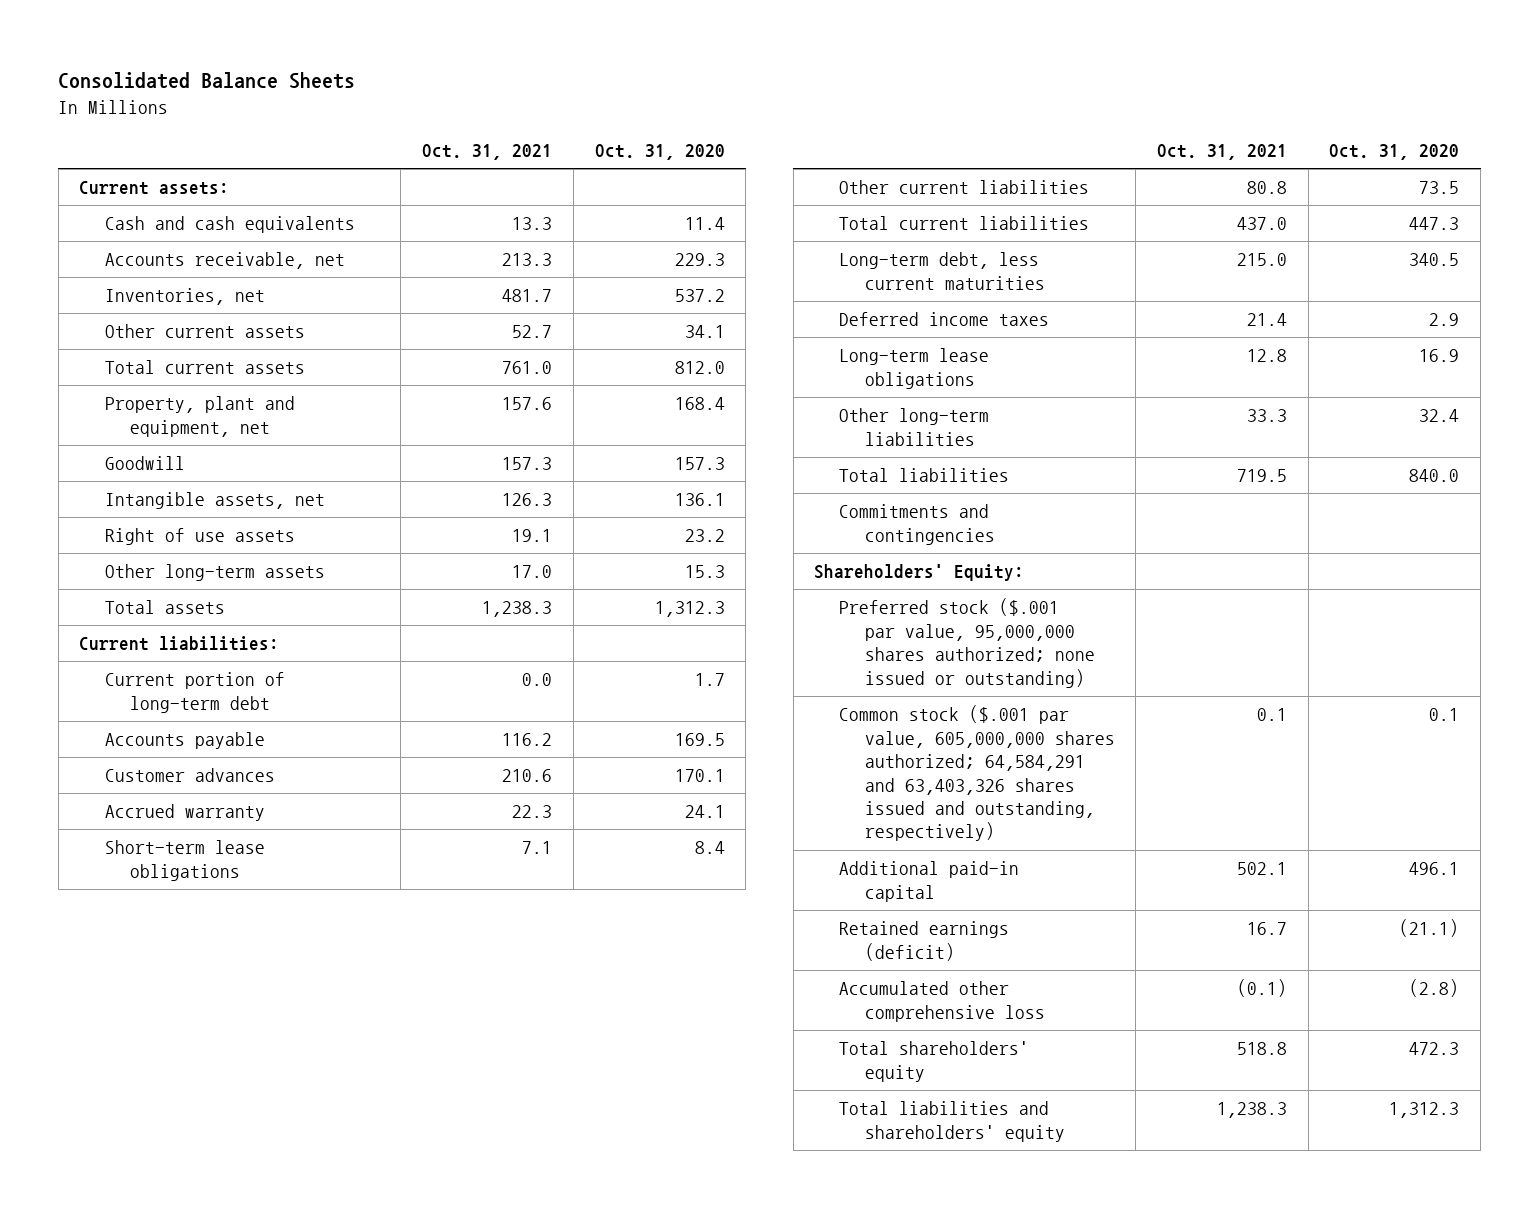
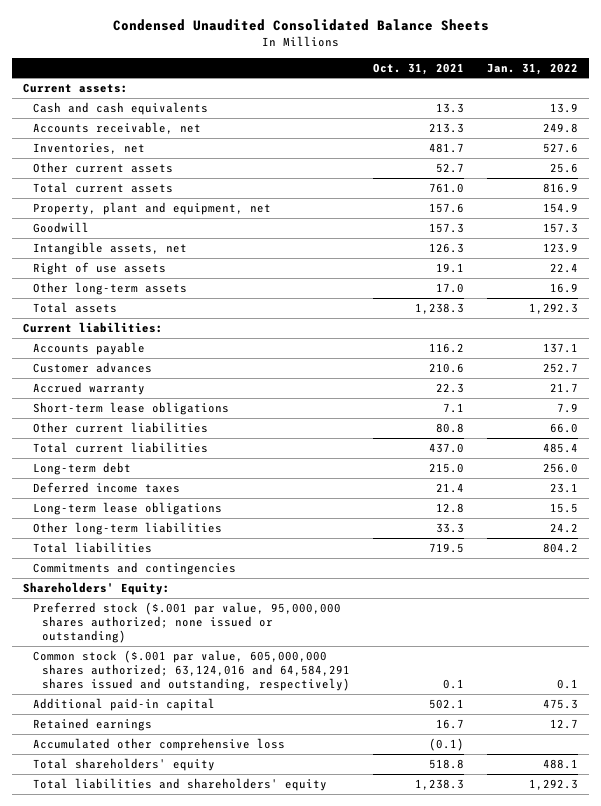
[58,72,356,90] Consolidated Balance Sheets -> [112,19,489,32] Condensed Unaudited Consolidated Balance Sheets
[594,144,725,161] Oct. 31, 2020 -> none
none -> [486,62,578,75] Jan. 31, 2022
[104,672,285,713] Current portion of long-term debt -> none
[839,252,1045,290] Long-term debt, less current maturities -> [32,461,131,475] Long-term debt
[839,705,1115,842] Common stock ($.001 par value, 605,000,000 shares authorized; 64,584,291 and 63,403,326 shares issued and outstanding, respectively) -> [32,649,351,692] Common stock ($.001 par value, 605,000,000 shares authorized; 63,124,016 and 64,584,291 shares issued and outstanding, respectively)
[839,921,1010,961] Retained earnings (deficit) -> [32,717,152,731] Retained earnings

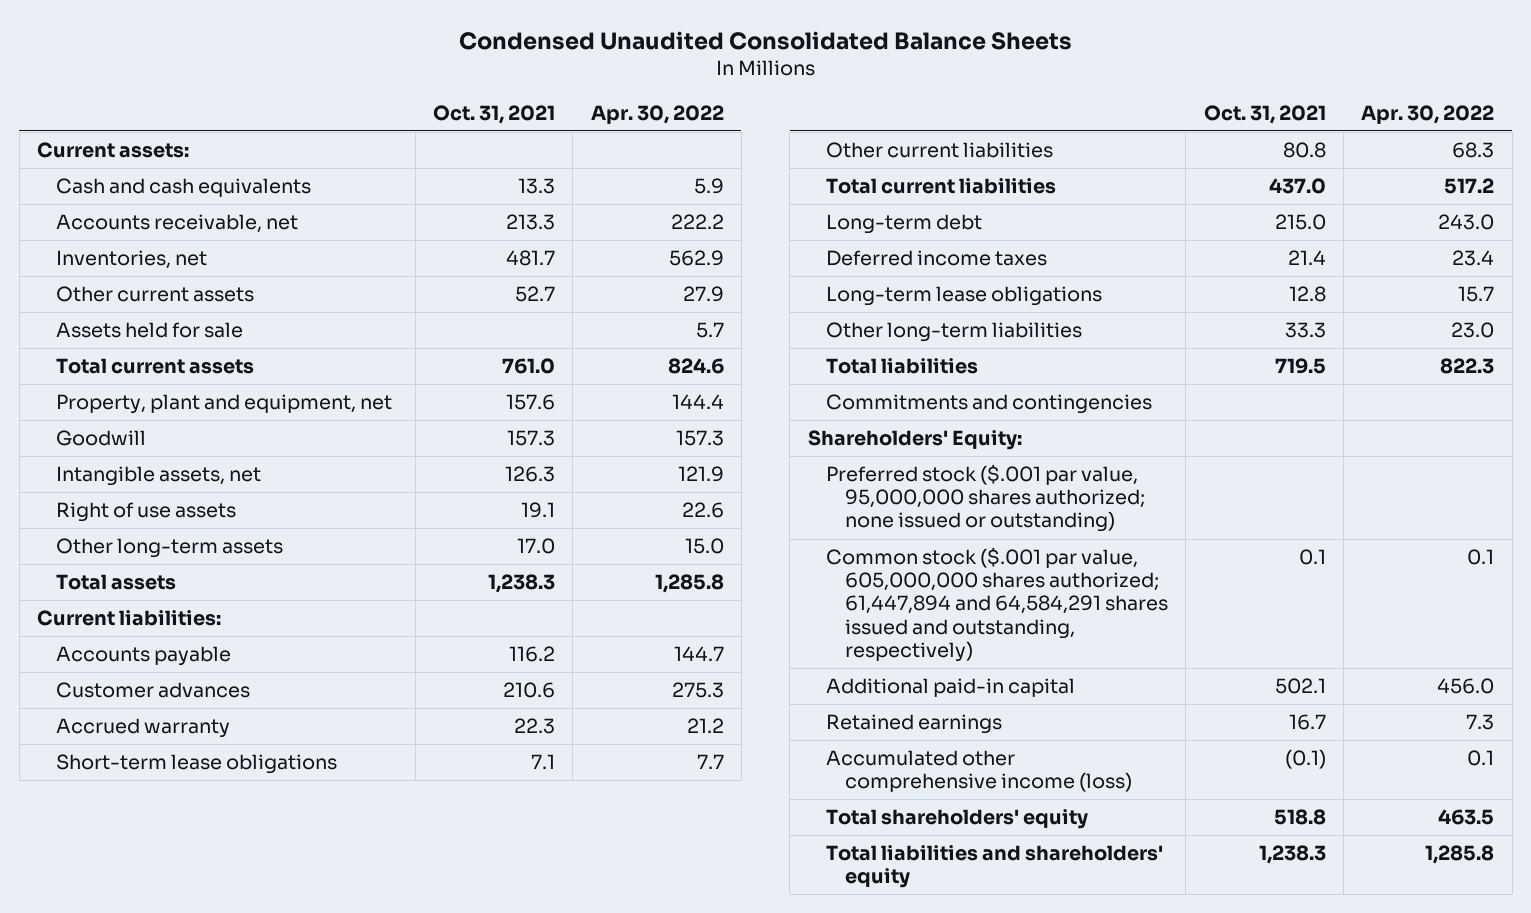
[486,62,578,75] Jan. 31, 2022 -> none
none -> [590,104,724,124] Apr. 30, 2022
none -> [55,322,243,339] Assets held for sale
[32,649,351,692] Common stock ($.001 par value, 605,000,000 shares authorized; 63,124,016 and 64,584,291 shares issued and outstanding, respectively) -> [826,547,1168,662] Common stock ($.001 par value, 605,000,000 shares authorized; 61,447,894 and 64,584,291 shares issued and outstanding, respectively)
[32,737,285,751] Accumulated other comprehensive loss -> [826,750,1132,793] Accumulated other comprehensive income (loss)

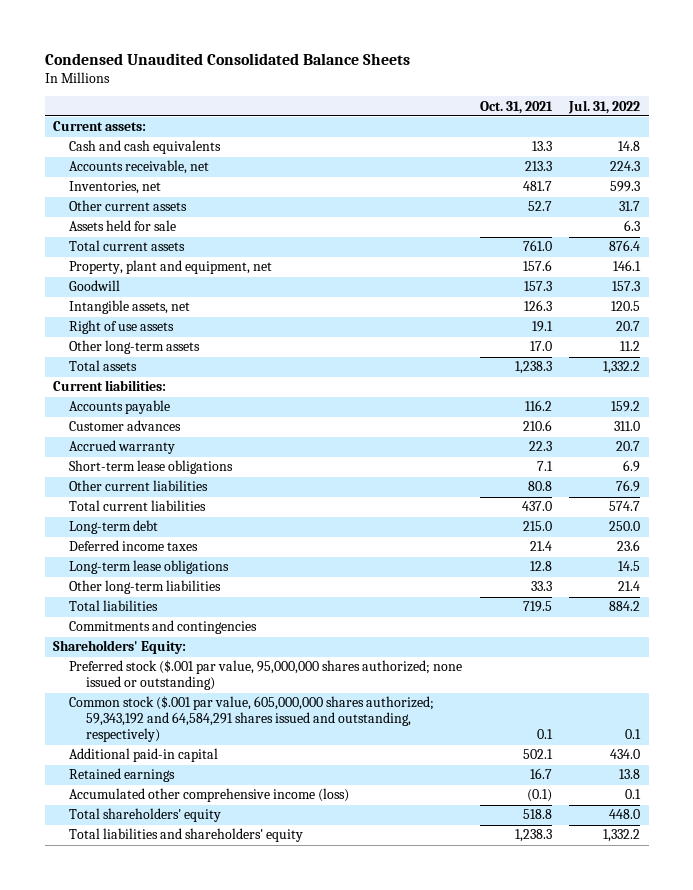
[590,104,724,124] Apr. 30, 2022 -> none
none -> [568,99,641,114] Jul. 31, 2022
[826,547,1168,662] Common stock ($.001 par value, 605,000,000 shares authorized; 61,447,894 and 64,584,291 shares issued and outstanding, respectively) -> [69,696,435,743] Common stock ($.001 par value, 605,000,000 shares authorized; 59,343,192 and 64,584,291 shares issued and outstanding, respectively)

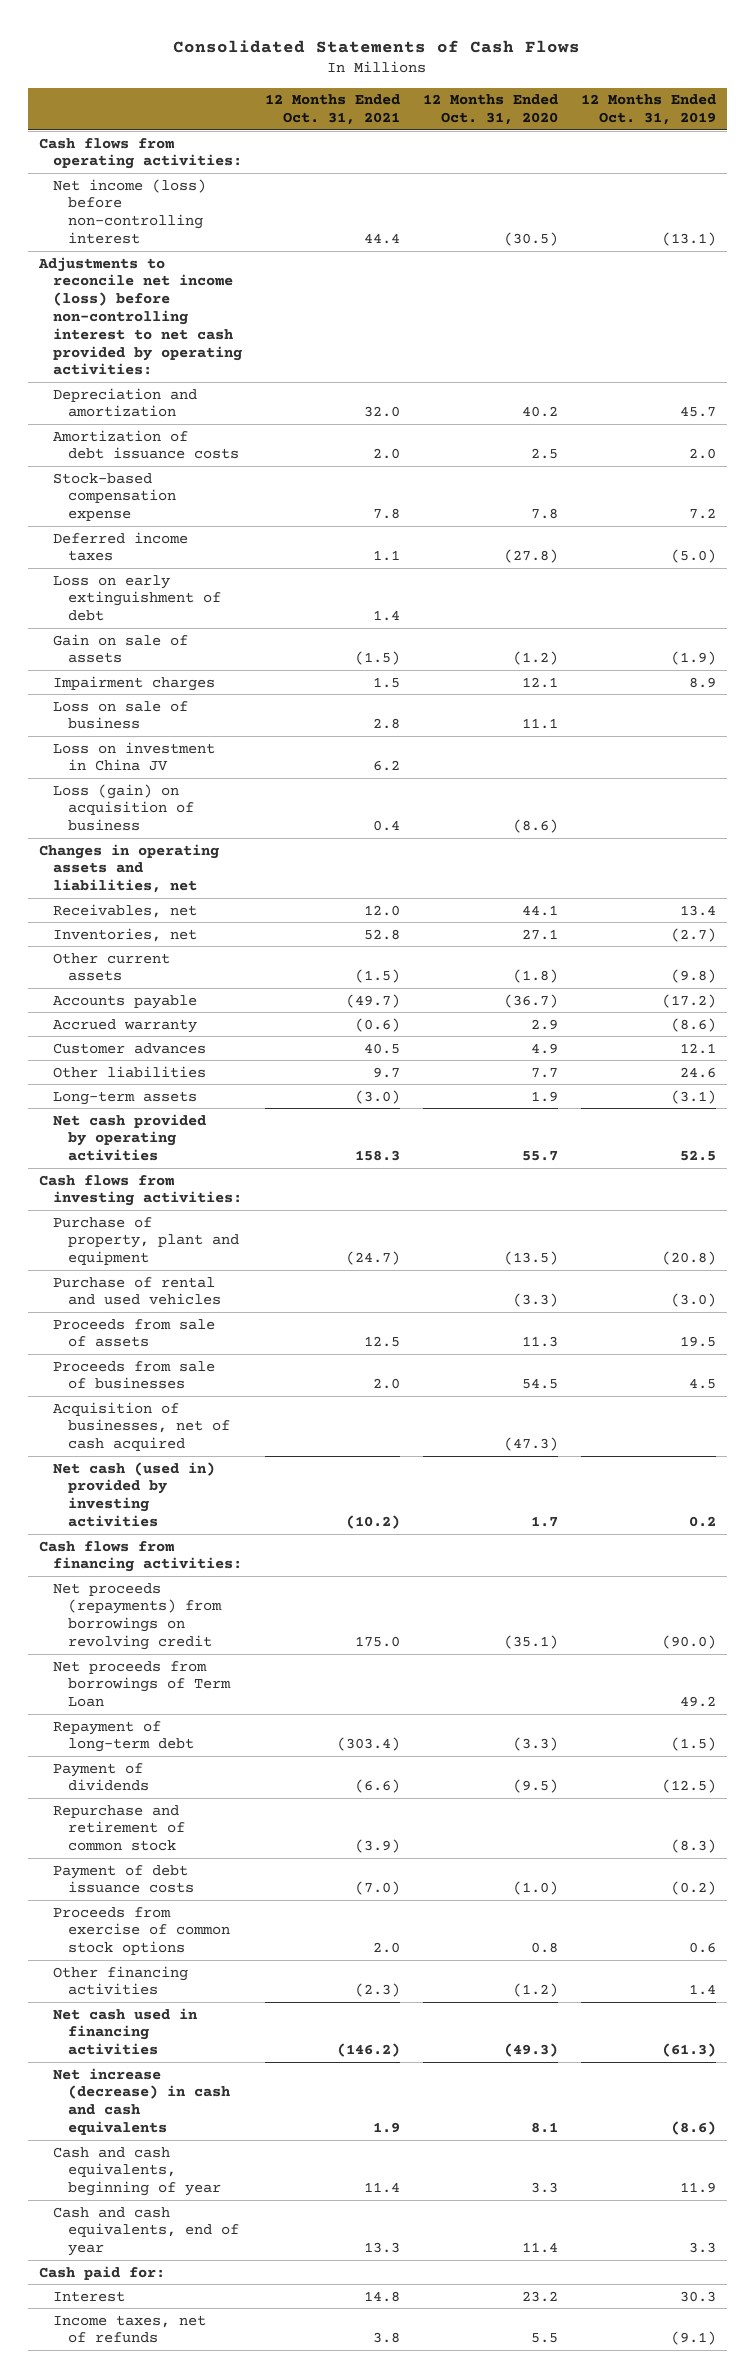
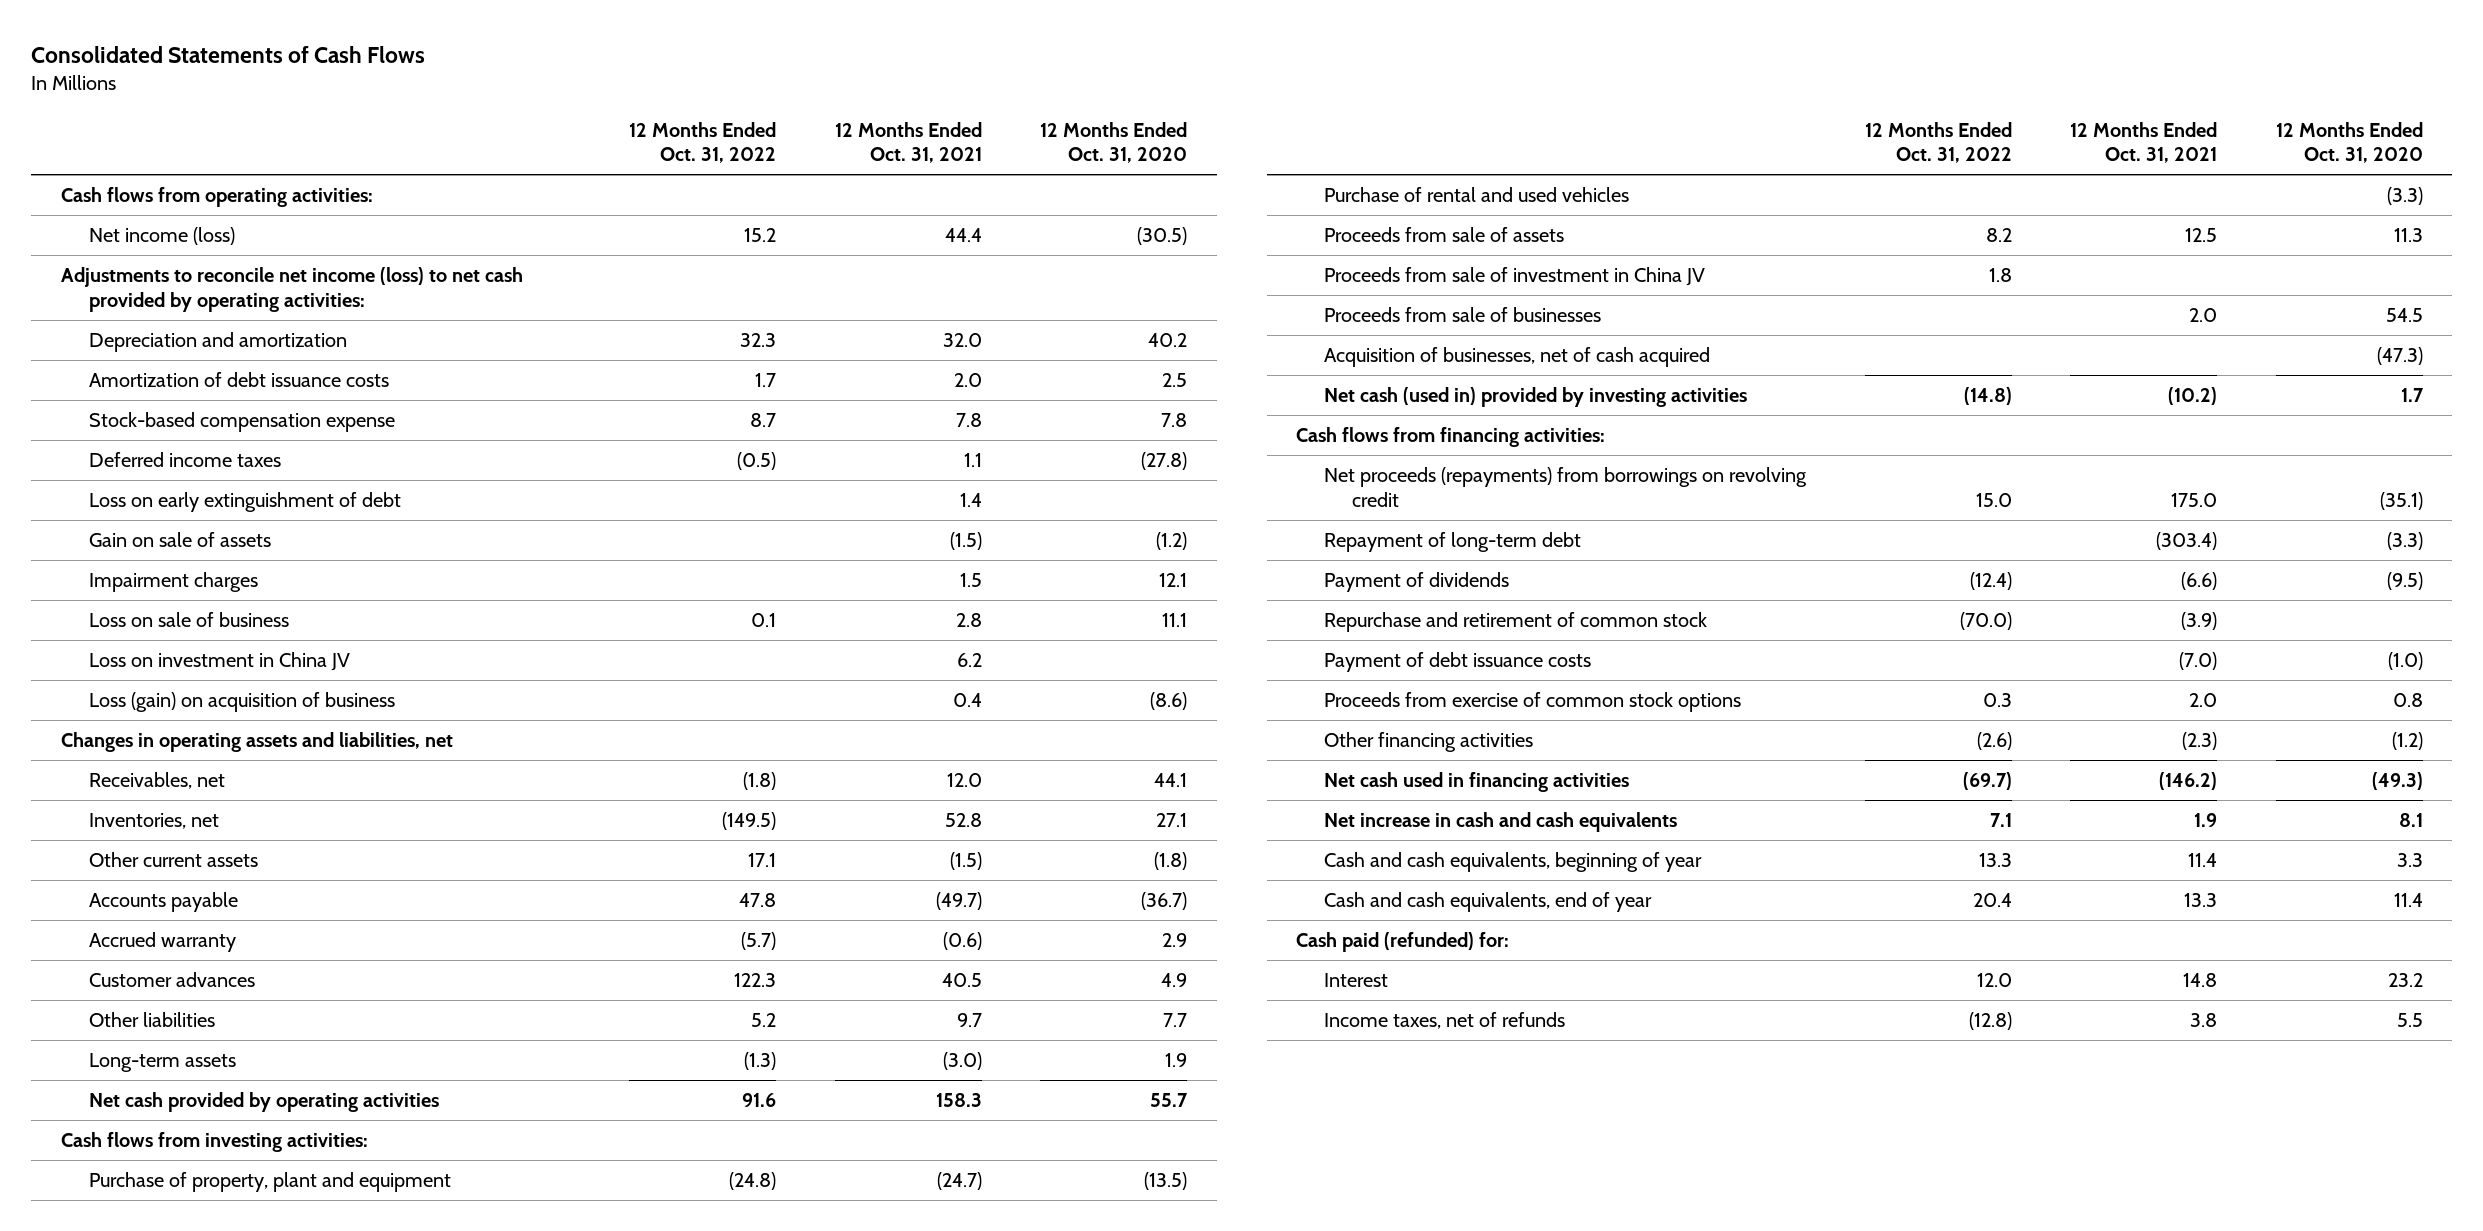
[580,94,716,126] 12 Months Ended Oct. 31, 2019 -> none
none -> [629,121,777,164] 12 Months Ended Oct. 31, 2022
[53,178,207,245] Net income (loss) before non-controlling interest -> [88,227,235,246] Net income (loss)
[38,256,243,376] Adjustments to reconcile net income (loss) before non-controlling interest to net cash provided by operating activities: -> [60,267,523,312] Adjustments to reconcile net income (loss) to net cash provided by operating activities:
none -> [1324,267,1706,287] Proceeds from sale of investment in China JV
[53,1660,231,1708] Net proceeds from borrowings of Term Loan -> none
[53,2067,230,2136] Net increase (decrease) in cash and cash equivalents -> [1324,812,1678,833] Net increase in cash and cash equivalents
[39,2265,166,2280] Cash paid for: -> [1296,932,1510,953] Cash paid (refunded) for:

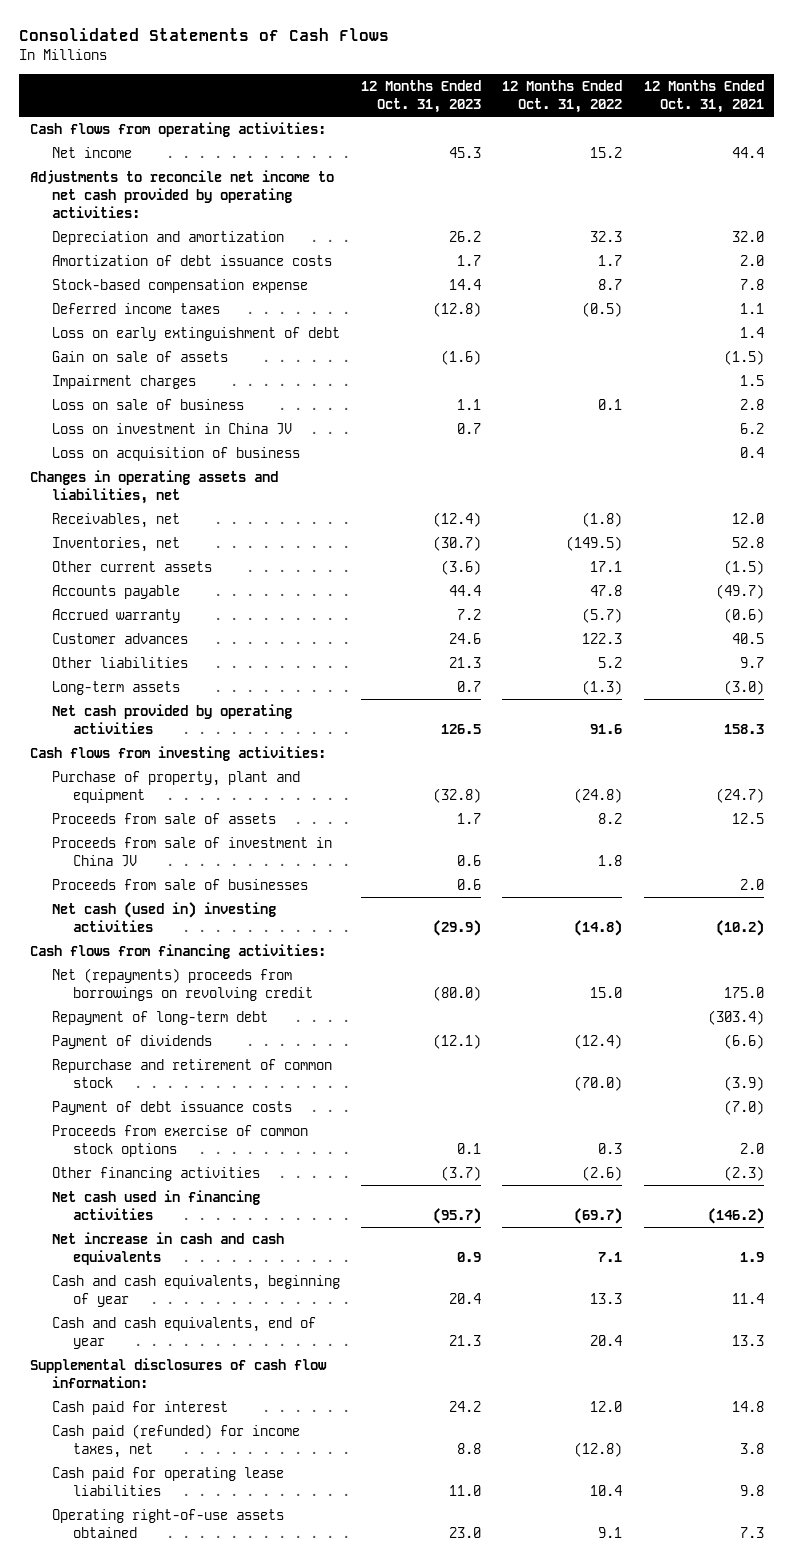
[1040,121,1188,164] 12 Months Ended Oct. 31, 2020 -> none
none -> [361,79,482,113] 12 Months Ended Oct. 31, 2023
[88,227,235,246] Net income (loss) -> [51,147,132,159] Net income
[60,267,523,312] Adjustments to reconcile net income (loss) to net cash provided by operating activities: -> [29,170,334,219] Adjustments to reconcile net income to net cash provided by operating activities:
[88,692,395,713] Loss (gain) on acquisition of business -> [51,447,300,462] Loss on acquisition of business
[1324,187,1630,203] Purchase of rental and used vehicles -> none
[1324,347,1711,368] Acquisition of businesses, net of cash acquired -> none
[1324,387,1748,408] Net cash (used in) provided by investing activities -> [51,902,276,933] Net cash (used in) investing activities
[1324,467,1808,507] Net proceeds (repayments) from borrowings on revolving credit -> [51,968,314,1002] Net (repayments) proceeds from borrowings on revolving credit
[1296,932,1510,953] Cash paid (refunded) for: -> none
none -> [29,1358,327,1389] Supplemental disclosures of cash flow information:
[1324,973,1389,988] Interest -> [51,1401,228,1416] Cash paid for interest
[1324,1012,1566,1030] Income taxes, net of refunds -> [51,1424,300,1459] Cash paid (refunded) for income taxes, net
none -> [51,1467,284,1497] Cash paid for operating lease liabilities
none -> [51,1509,284,1539] Operating right-of-use assets obtained

